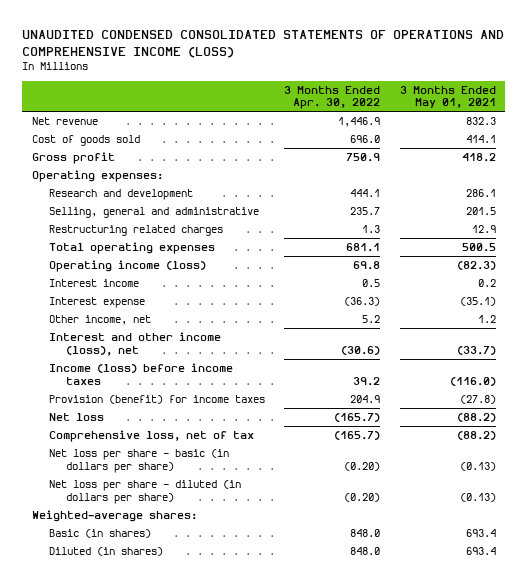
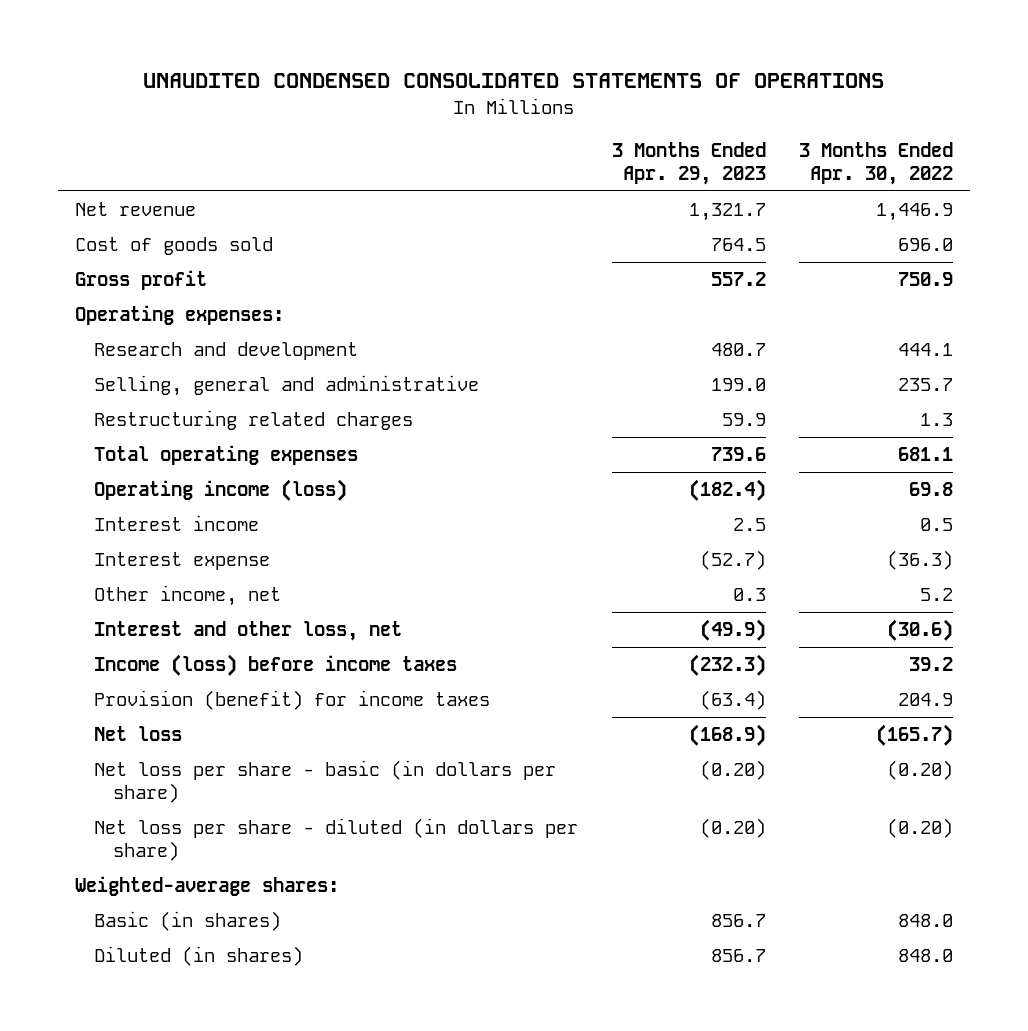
[22,29,505,58] UNAUDITED CONDENSED CONSOLIDATED STATEMENTS OF OPERATIONS AND COMPREHENSIVE INCOME (LOSS) -> [143,72,885,88] UNAUDITED CONDENSED CONSOLIDATED STATEMENTS OF OPERATIONS
[399,85,496,109] 3 Months Ended May 01, 2021 -> none
none -> [611,141,766,186] 3 Months Ended Apr. 29, 2023
[48,332,221,356] Interest and other income (loss), net -> [93,621,402,642] Interest and other loss, net
[48,430,254,443] Comprehensive loss, net of tax -> none

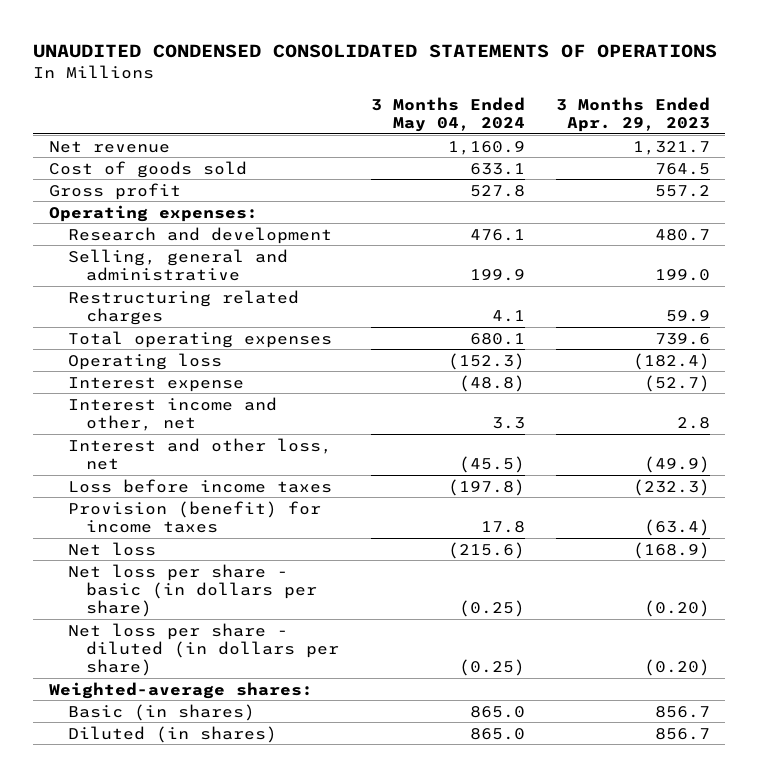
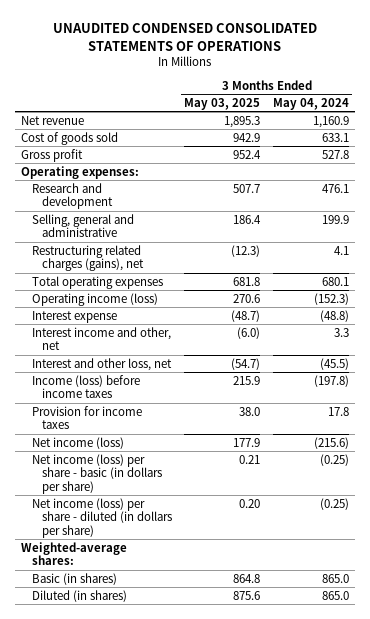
[555,96,710,133] 3 Months Ended Apr. 29, 2023 -> none
none -> [184,98,261,111] May 03, 2025
[67,289,299,325] Restructuring related charges -> [31,244,145,272] Restructuring related charges (gains), net
[67,352,222,370] Operating loss -> [31,292,158,306] Operating income (loss)
[67,478,332,493] Loss before income taxes -> [31,374,140,399] Income (loss) before income taxes
[67,500,321,533] Provision (benefit) for income taxes -> [31,405,142,430] Provision for income taxes
[67,541,156,556] Net loss -> [31,436,124,449] Net income (loss)
[67,563,318,618] Net loss per share - basic (in dollars per share) -> [31,453,163,495] Net income (loss) per share - basic (in dollars per share)
[67,622,340,677] Net loss per share - diluted (in dollars per share) -> [31,497,173,539] Net income (loss) per share - diluted (in dollars per share)

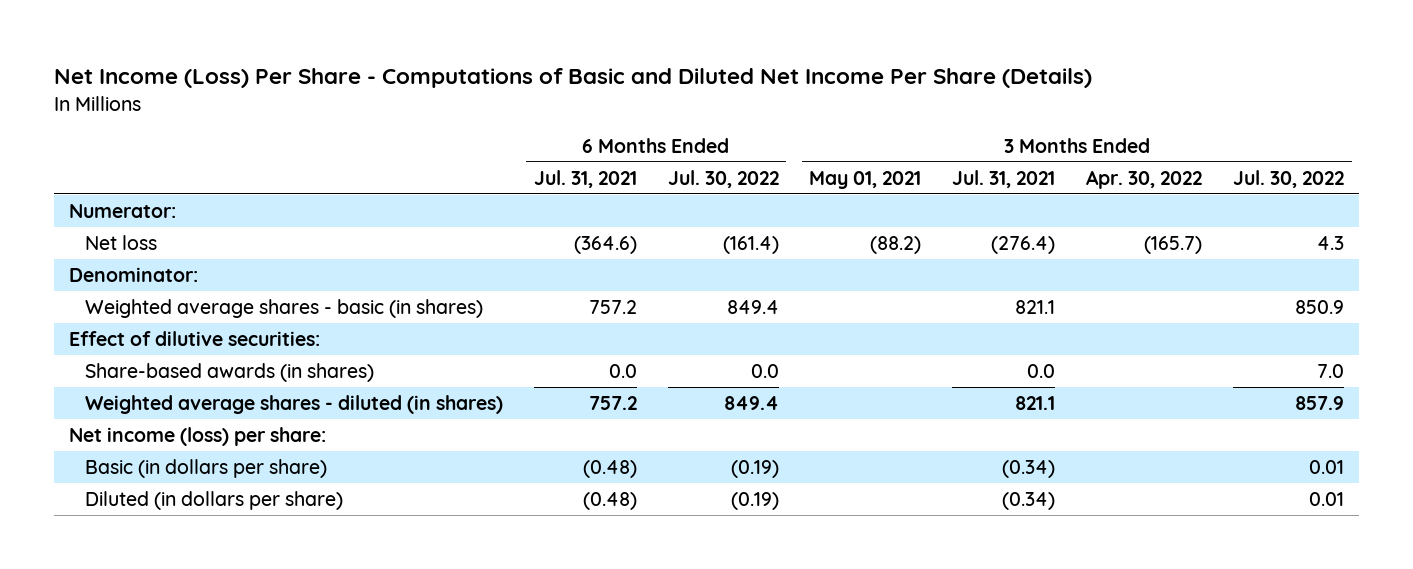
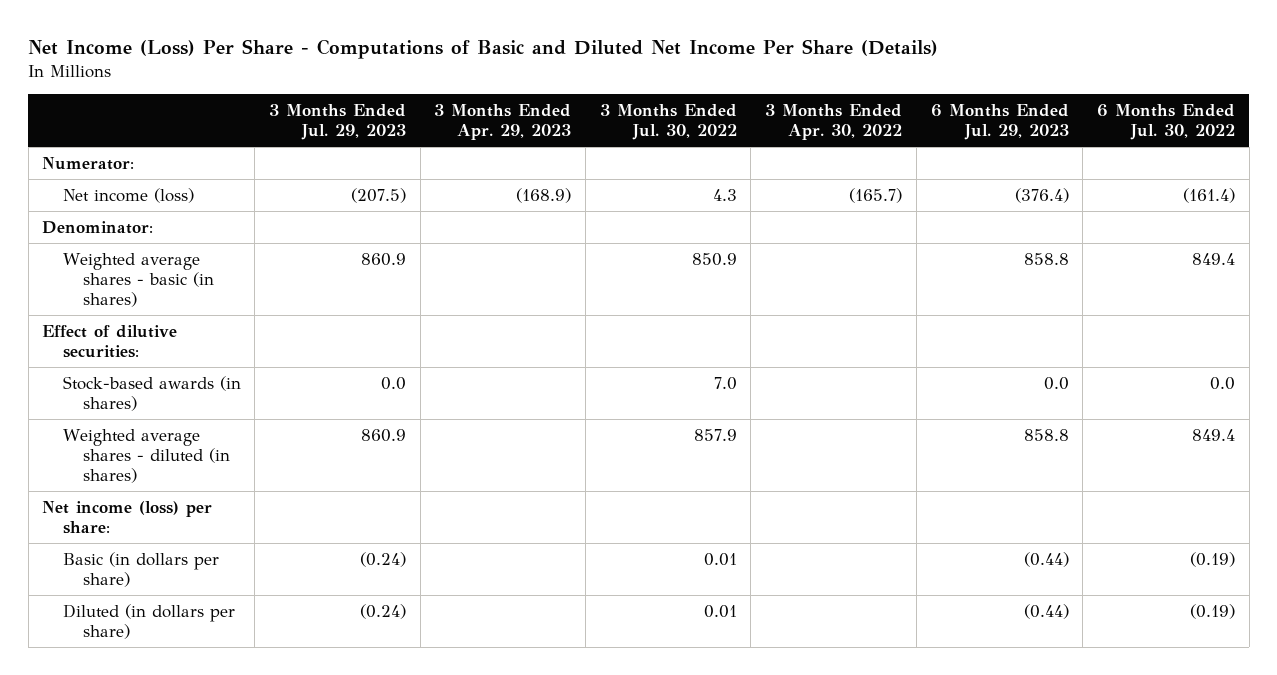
[533,169,637,188] Jul. 31, 2021 -> none
[809,170,922,189] May 01, 2021 -> none
[952,169,1056,188] Jul. 31, 2021 -> none
none -> [269,103,407,141] 3 Months Ended Jul. 29, 2023
none -> [434,103,572,141] 3 Months Ended Apr. 29, 2023
none -> [930,103,1069,141] 6 Months Ended Jul. 29, 2023
[84,234,157,250] Net loss -> [62,187,194,203] Net income (loss)
[84,362,374,382] Share-based awards (in shares) -> [62,375,241,412] Stock-based awards (in shares)

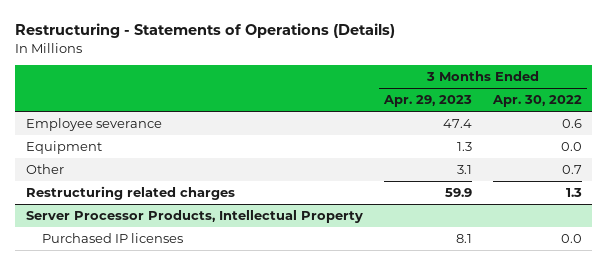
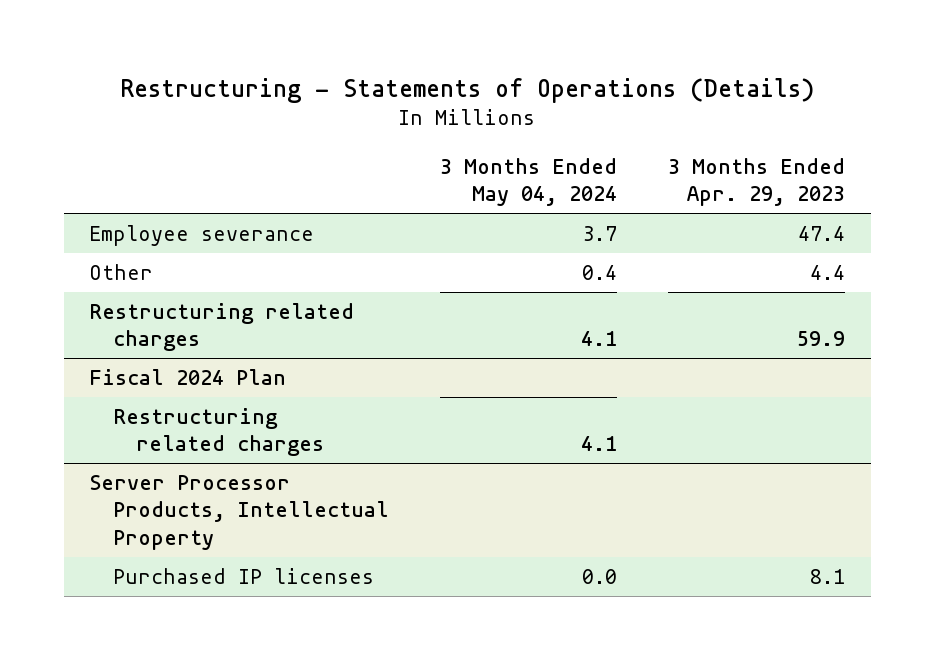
[491,95,582,108] Apr. 30, 2022 -> none
none -> [439,157,617,206] 3 Months Ended May 04, 2024
[25,140,102,154] Equipment -> none
[456,164,472,174] 3.1 -> [810,264,846,280] 4.4
none -> [89,368,287,385] Fiscal 2024 Plan
none -> [112,407,324,457] Restructuring related charges

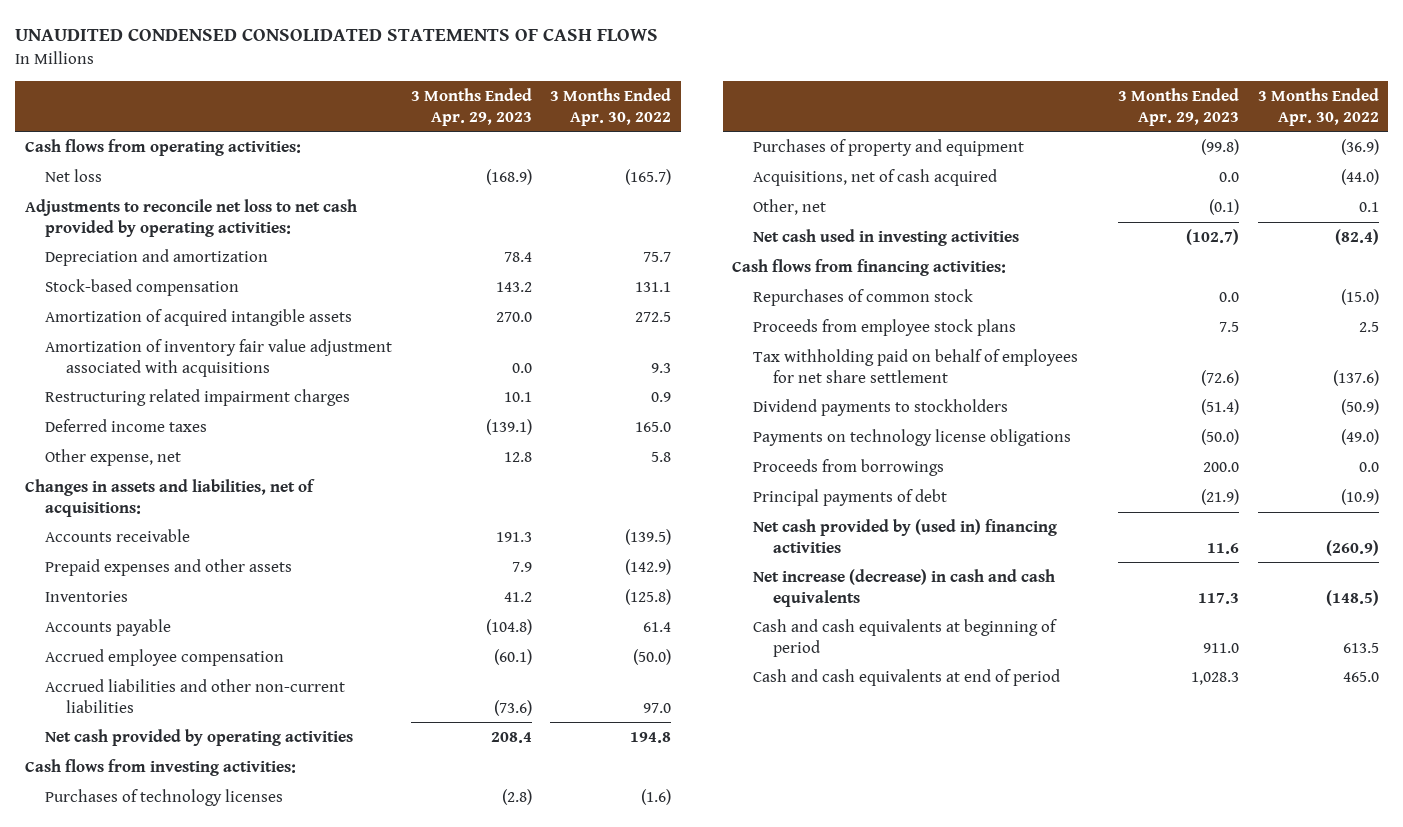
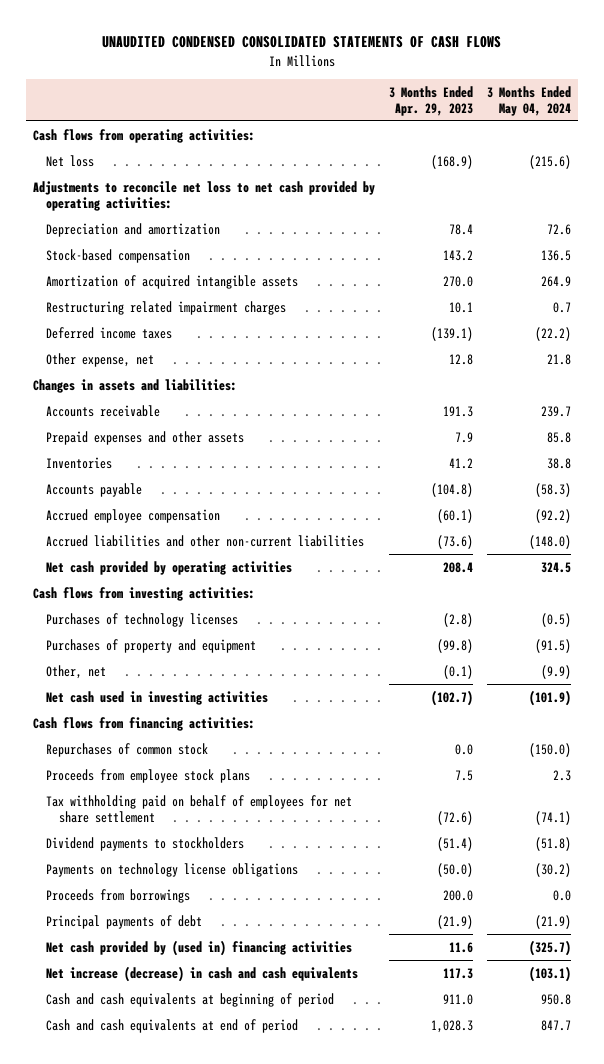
[550,88,672,126] 3 Months Ended Apr. 30, 2022 -> none
none -> [486,85,571,116] 3 Months Ended May 04, 2024
[45,339,393,377] Amortization of inventory fair value adjustment associated with acquisitions -> none
[24,479,315,517] Changes in assets and liabilities, net of acquisitions: -> [32,378,237,393] Changes in assets and liabilities:
[752,169,997,187] Acquisitions, net of cash acquired -> none

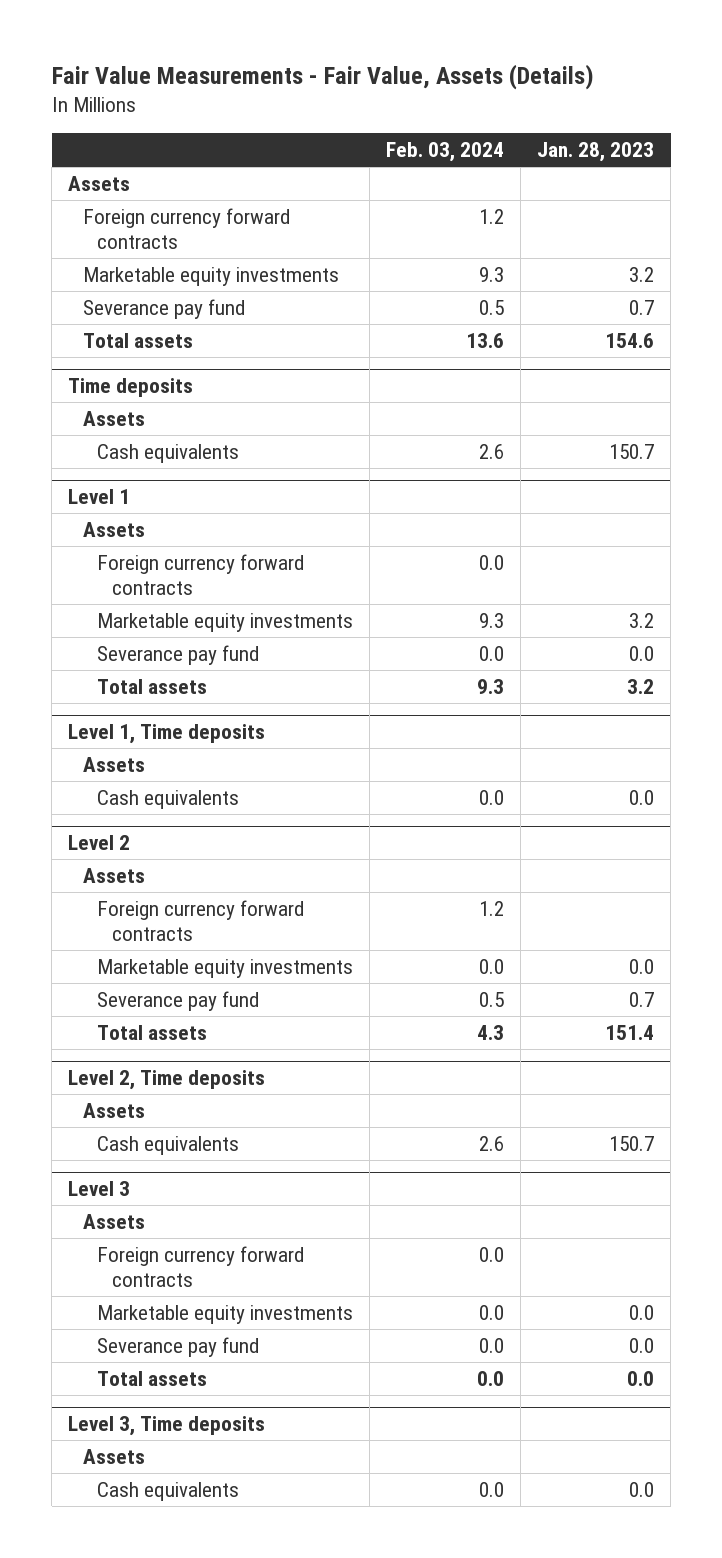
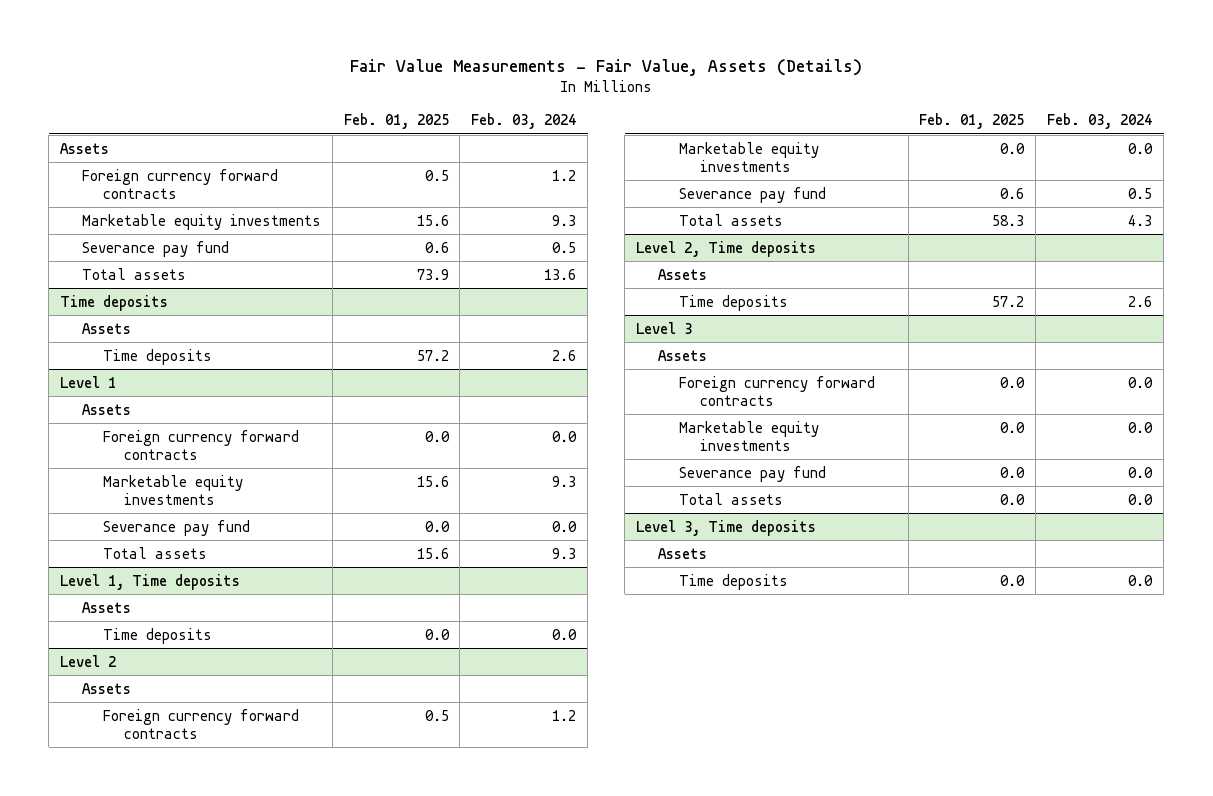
[537,142,655,163] Jan. 28, 2023 -> none
none -> [343,113,449,130] Feb. 01, 2025
[97,443,240,463] Cash equivalents -> [103,348,213,365] Time deposits
[97,789,240,809] Cash equivalents -> [103,627,213,644] Time deposits
[97,1135,240,1155] Cash equivalents -> [679,294,789,311] Time deposits
[97,1481,240,1501] Cash equivalents -> [679,573,789,590] Time deposits

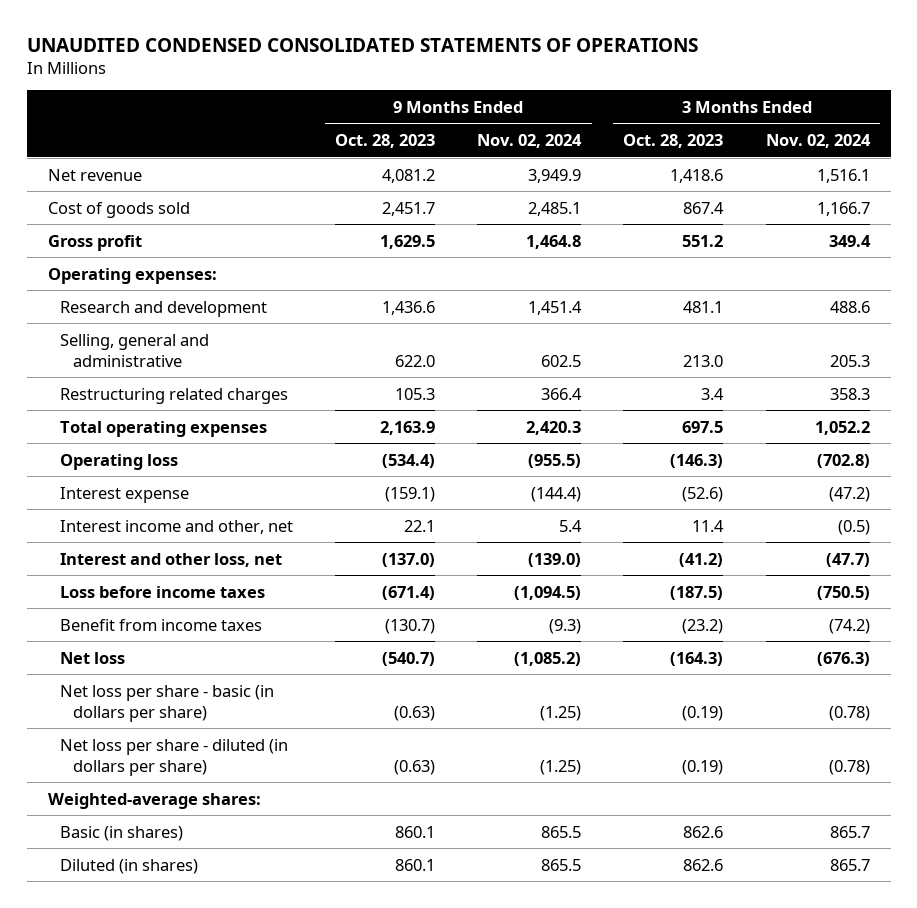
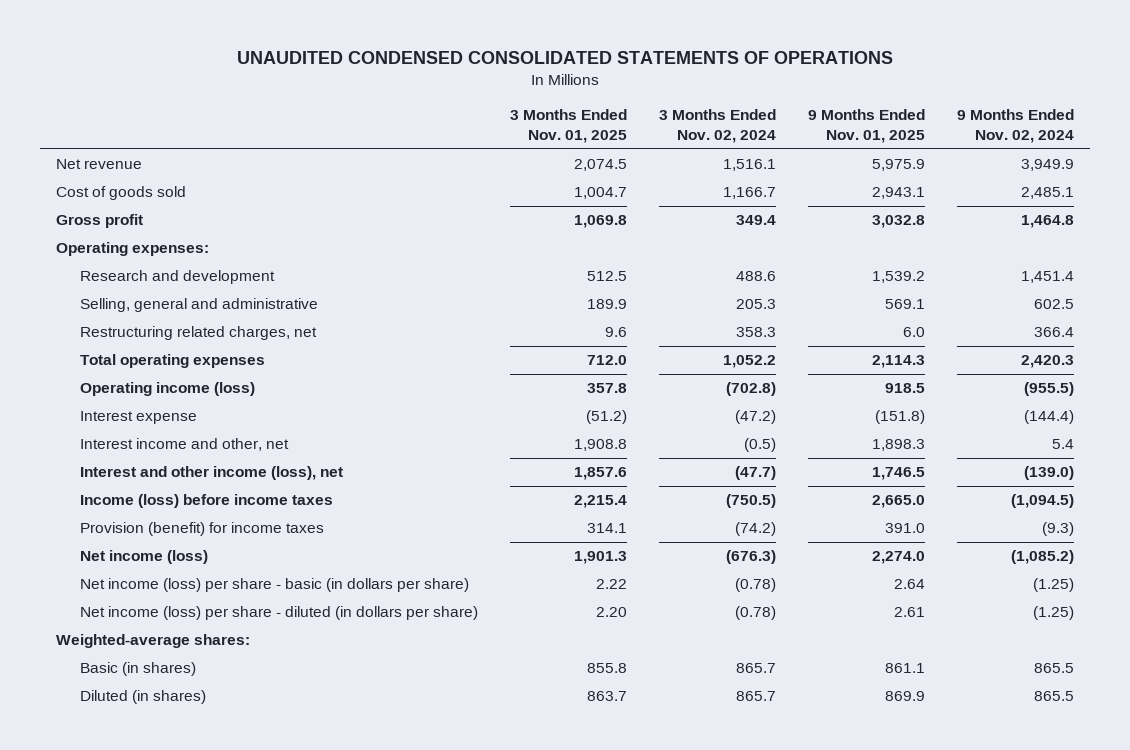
[335,134,436,149] Oct. 28, 2023 -> none
[623,134,724,149] Oct. 28, 2023 -> none
none -> [509,109,627,144] 3 Months Ended Nov. 01, 2025
none -> [807,109,925,144] 9 Months Ended Nov. 01, 2025
[60,387,289,404] Restructuring related charges -> [79,326,317,341] Restructuring related charges, net
[60,453,179,470] Operating loss -> [79,382,255,397] Operating income (loss)
[60,552,283,567] Interest and other loss, net -> [79,466,343,481] Interest and other income (loss), net
[60,585,266,598] Loss before income taxes -> [79,494,333,509] Income (loss) before income taxes
[60,618,263,631] Benefit from income taxes -> [79,522,324,537] Provision (benefit) for income taxes
[60,651,126,664] Net loss -> [79,550,208,565] Net income (loss)
[60,684,275,722] Net loss per share - basic (in dollars per share) -> [79,578,469,593] Net income (loss) per share - basic (in dollars per share)
[60,738,289,776] Net loss per share - diluted (in dollars per share) -> [79,606,478,621] Net income (loss) per share - diluted (in dollars per share)

